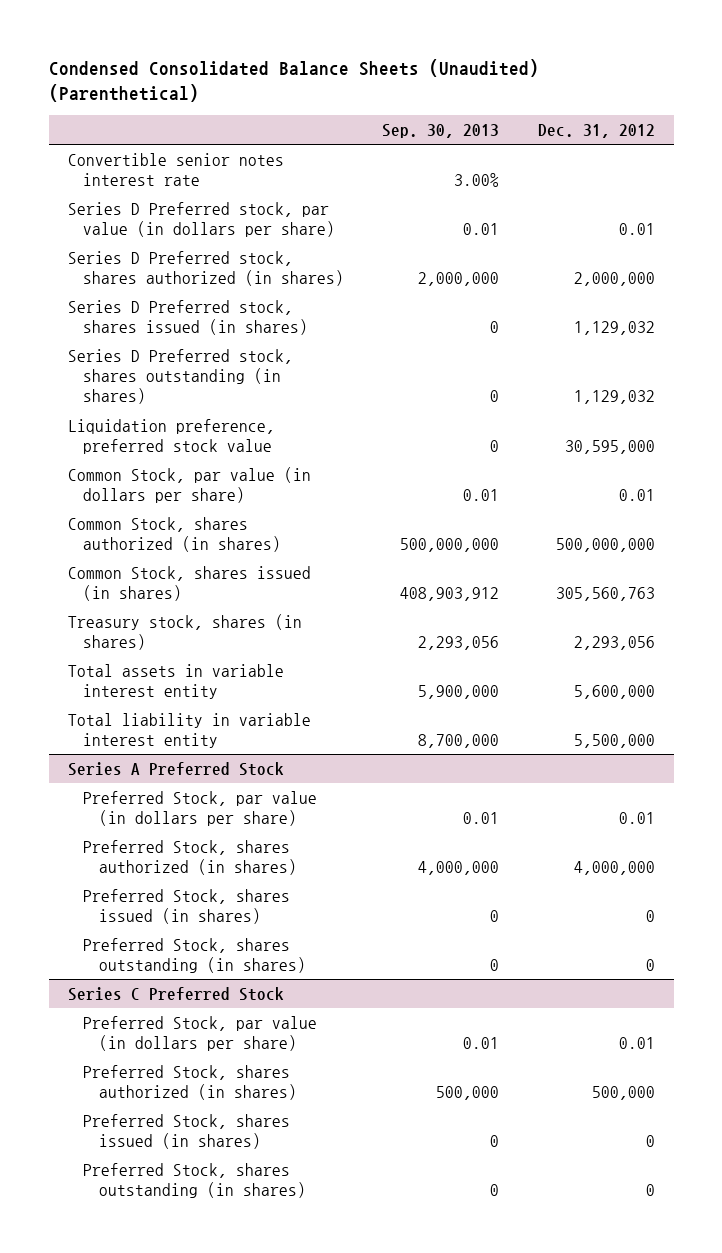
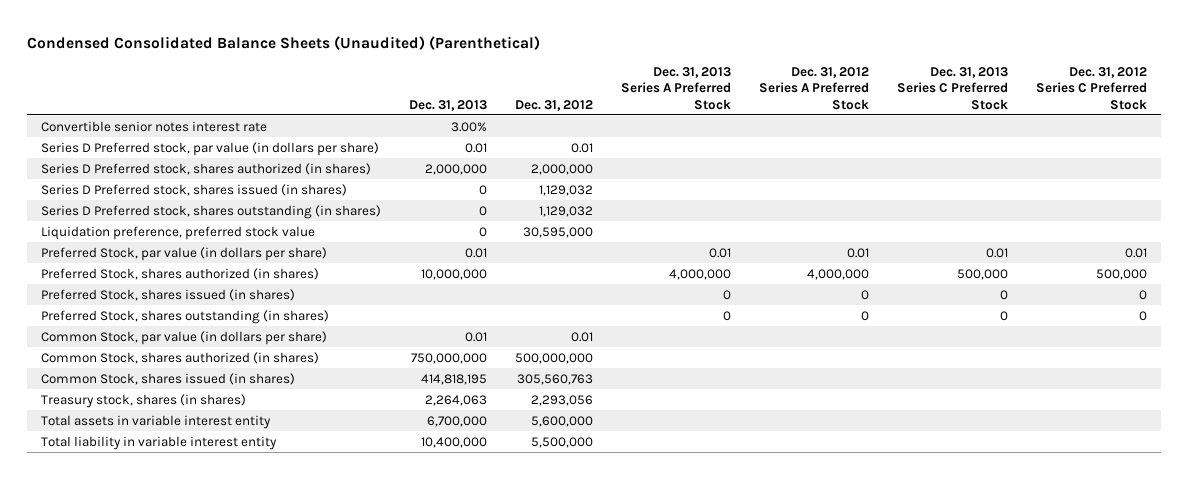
[382,124,500,139] Sep. 30, 2013 -> none
none -> [408,99,487,111] Dec. 31, 2013
none -> [620,67,731,110] Dec. 31, 2013 Series A Preferred Stock
none -> [758,67,869,110] Dec. 31, 2012 Series A Preferred Stock
none -> [896,67,1008,110] Dec. 31, 2013 Series C Preferred Stock
none -> [1035,67,1147,110] Dec. 31, 2012 Series C Preferred Stock
none -> [40,246,327,261] Preferred Stock, par value (in dollars per share)
none -> [40,267,319,280] Preferred Stock, shares authorized (in shares)
none -> [40,288,295,301] Preferred Stock, shares issued (in shares)
none -> [40,309,329,324] Preferred Stock, shares outstanding (in shares)
[67,761,284,776] Series A Preferred Stock -> none
[83,790,318,826] Preferred Stock, par value (in dollars per share) -> none
[83,839,297,875] Preferred Stock, shares authorized (in shares) -> none
[83,888,291,924] Preferred Stock, shares issued (in shares) -> none
[83,937,306,973] Preferred Stock, shares outstanding (in shares) -> none
[67,986,284,1001] Series C Preferred Stock -> none
[83,1015,318,1051] Preferred Stock, par value (in dollars per share) -> none
[83,1064,297,1100] Preferred Stock, shares authorized (in shares) -> none
[83,1113,291,1149] Preferred Stock, shares issued (in shares) -> none
[83,1162,306,1198] Preferred Stock, shares outstanding (in shares) -> none

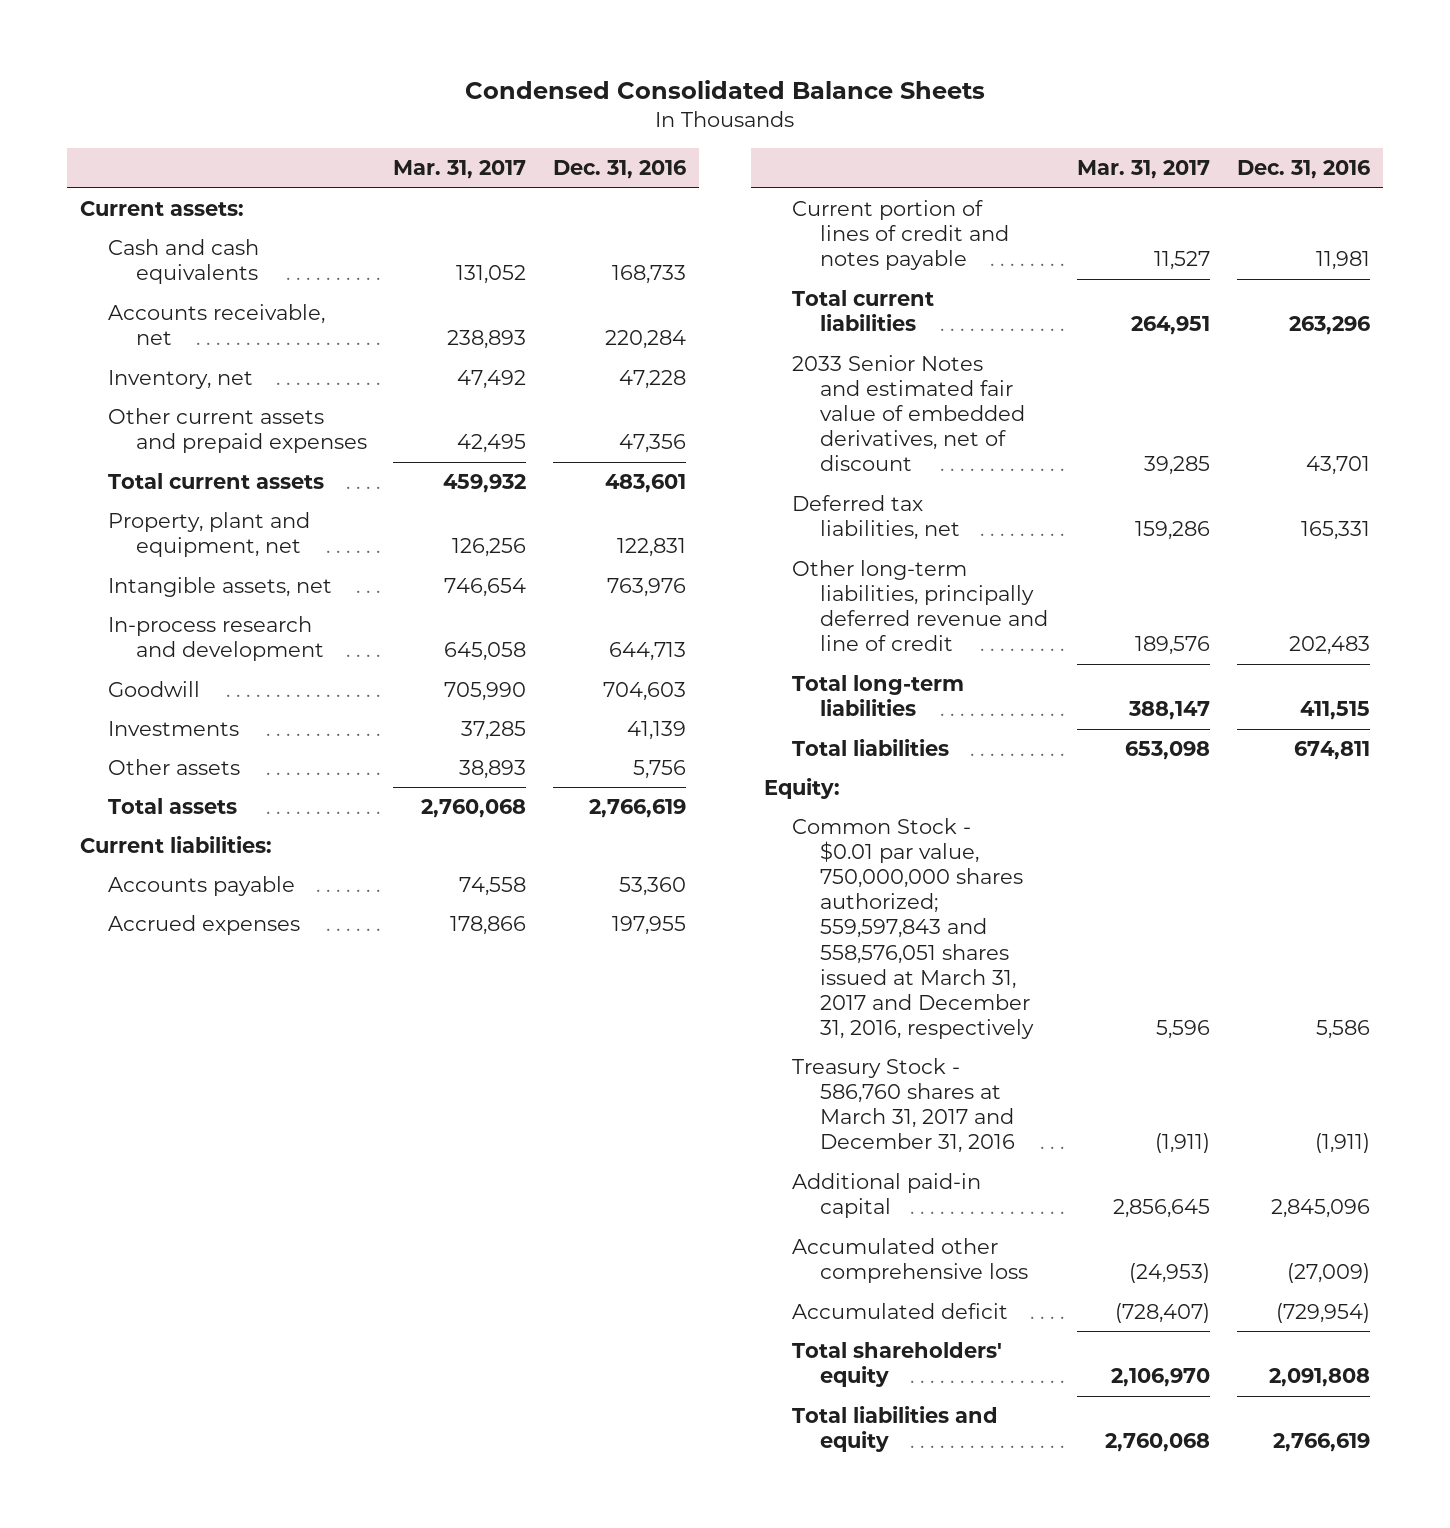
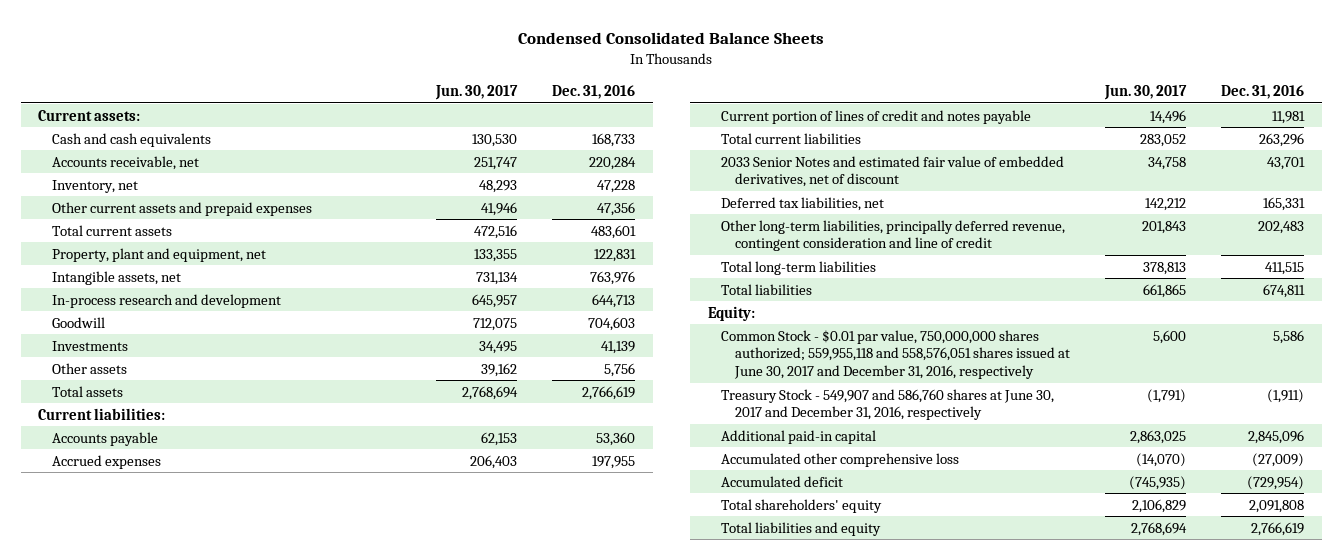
[393,160,527,180] Mar. 31, 2017 -> none
none -> [434,85,518,101] Jun. 30, 2017
[792,560,1048,652] Other long-term liabilities, principally deferred revenue and line of credit -> [721,219,1066,252] Other long-term liabilities, principally deferred revenue, contingent consideration and line of credit
[792,818,1034,1039] Common Stock - $0.01 par value, 750,000,000 shares authorized; 559,597,843 and 558,576,051 shares issued at March 31, 2017 and December 31, 2016, respectively -> [721,329,1070,379] Common Stock - $0.01 par value, 750,000,000 shares authorized; 559,955,118 and 558,576,051 shares issued at June 30, 2017 and December 31, 2016, respectively
[792,1058,1015,1154] Treasury Stock - 586,760 shares at March 31, 2017 and December 31, 2016 -> [721,388,1055,421] Treasury Stock - 549,907 and 586,760 shares at June 30, 2017 and December 31, 2016, respectively

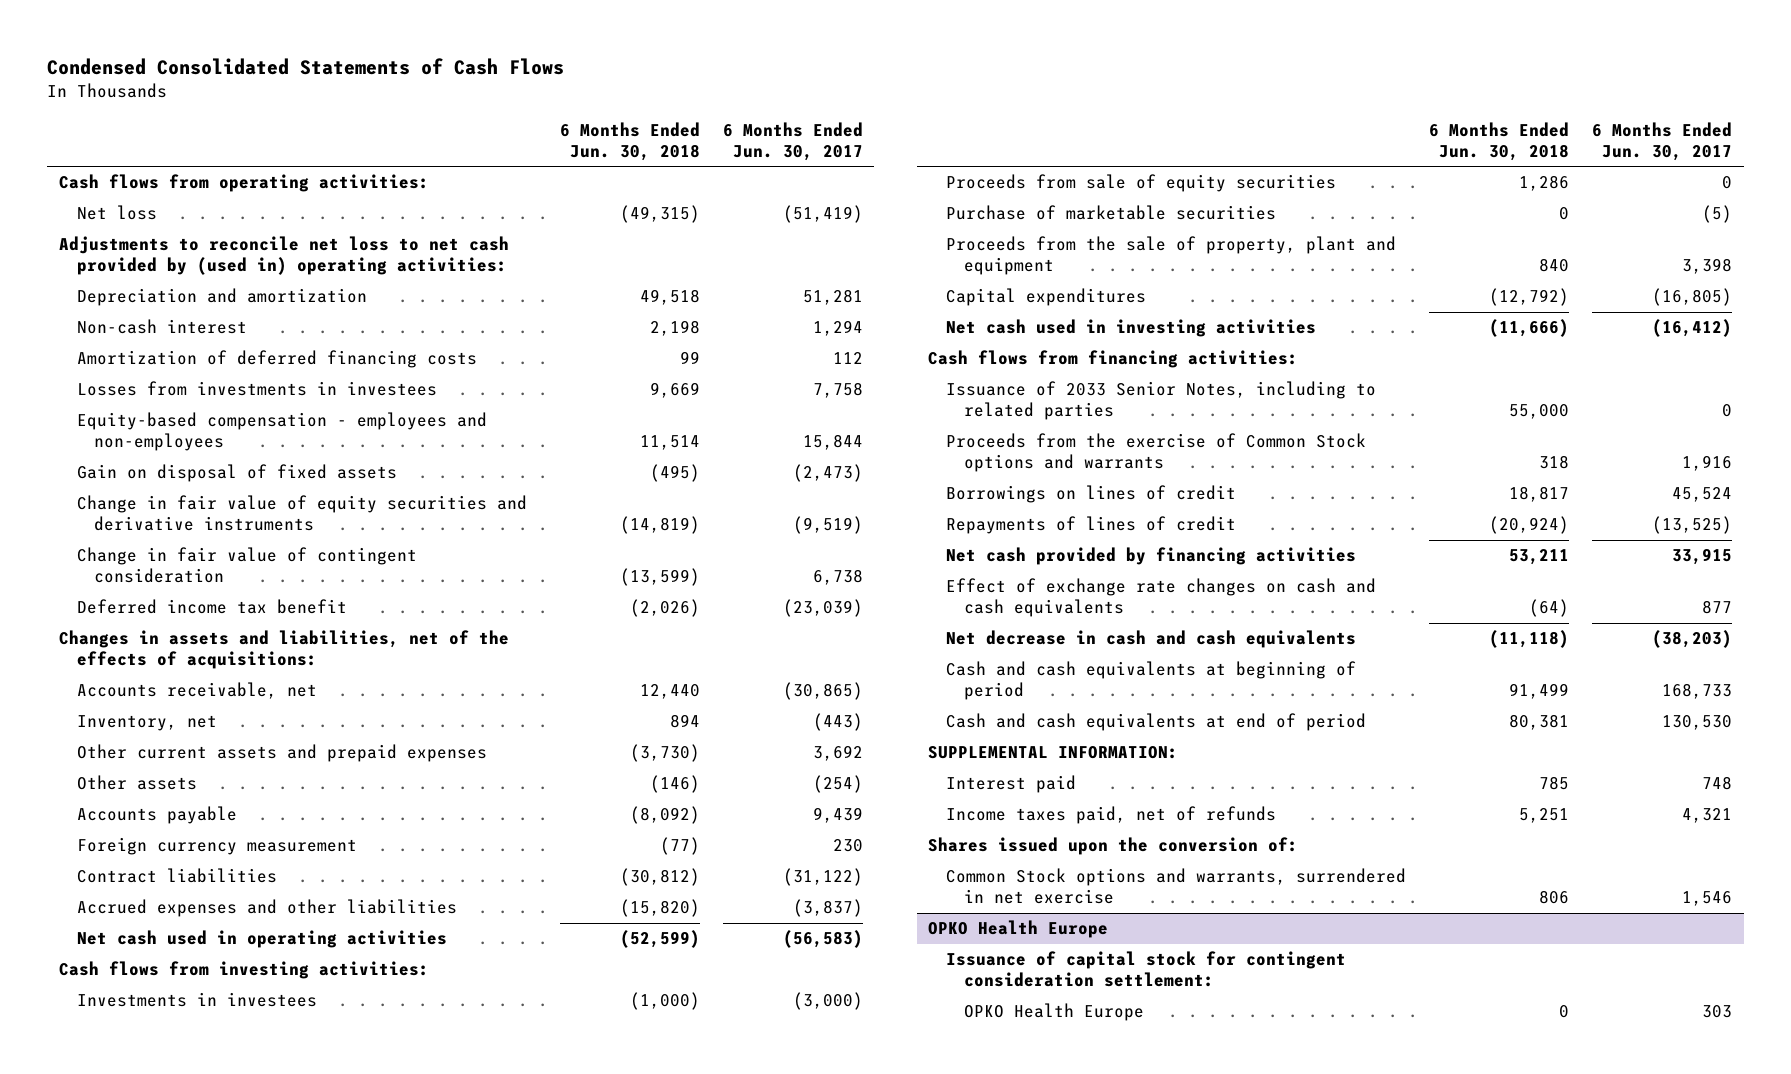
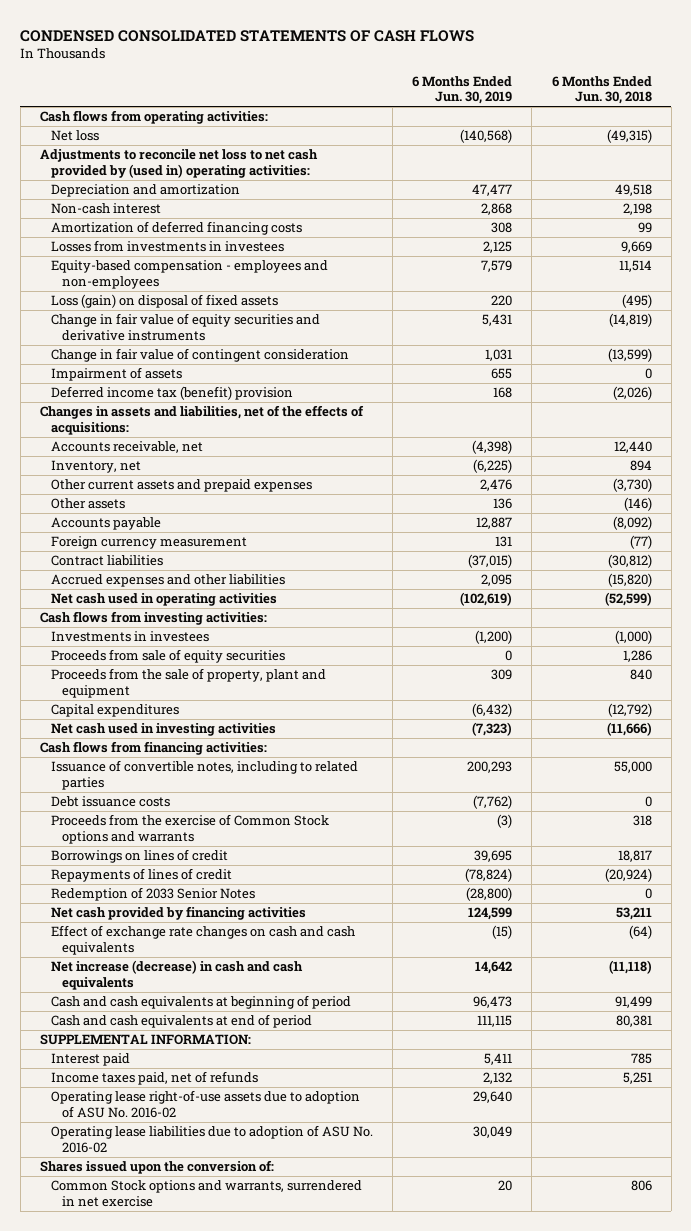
[47,58,565,76] Condensed Consolidated Statements of Cash Flows -> [20,29,475,42] CONDENSED CONSOLIDATED STATEMENTS OF CASH FLOWS
[722,121,863,161] 6 Months Ended Jun. 30, 2017 -> none
none -> [412,75,513,105] 6 Months Ended Jun. 30, 2019
[76,464,397,483] Gain on disposal of fixed assets -> [50,294,278,309] Loss (gain) on disposal of fixed assets
none -> [50,367,182,382] Impairment of assets
[76,599,347,615] Deferred income tax benefit -> [50,386,293,401] Deferred income tax (benefit) provision
[946,205,1277,221] Purchase of marketable securities -> none
[946,381,1377,421] Issuance of 2033 Senior Notes, including to related parties -> [50,760,358,790] Issuance of convertible notes, including to related parties
none -> [50,796,170,808] Debt issuance costs
none -> [50,887,255,902] Redemption of 2033 Senior Notes
[946,630,1357,649] Net decrease in cash and cash equivalents -> [50,960,303,990] Net increase (decrease) in cash and cash equivalents
none -> [50,1090,360,1118] Operating lease right-of-use assets due to adoption of ASU No. 2016-02
none -> [50,1125,373,1153] Operating lease liabilities due to adoption of ASU No. 2016-02
[928,920,1109,939] OPKO Health Europe -> none
[946,951,1347,988] Issuance of capital stock for contingent consideration settlement: -> none
[963,1003,1144,1022] OPKO Health Europe -> none

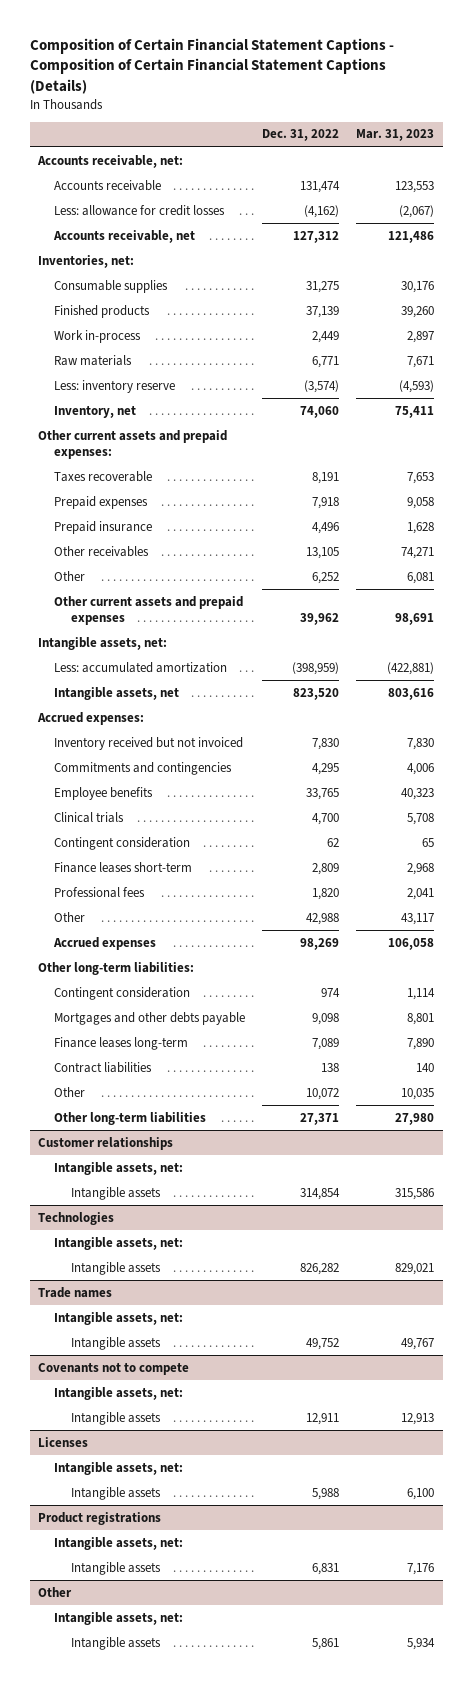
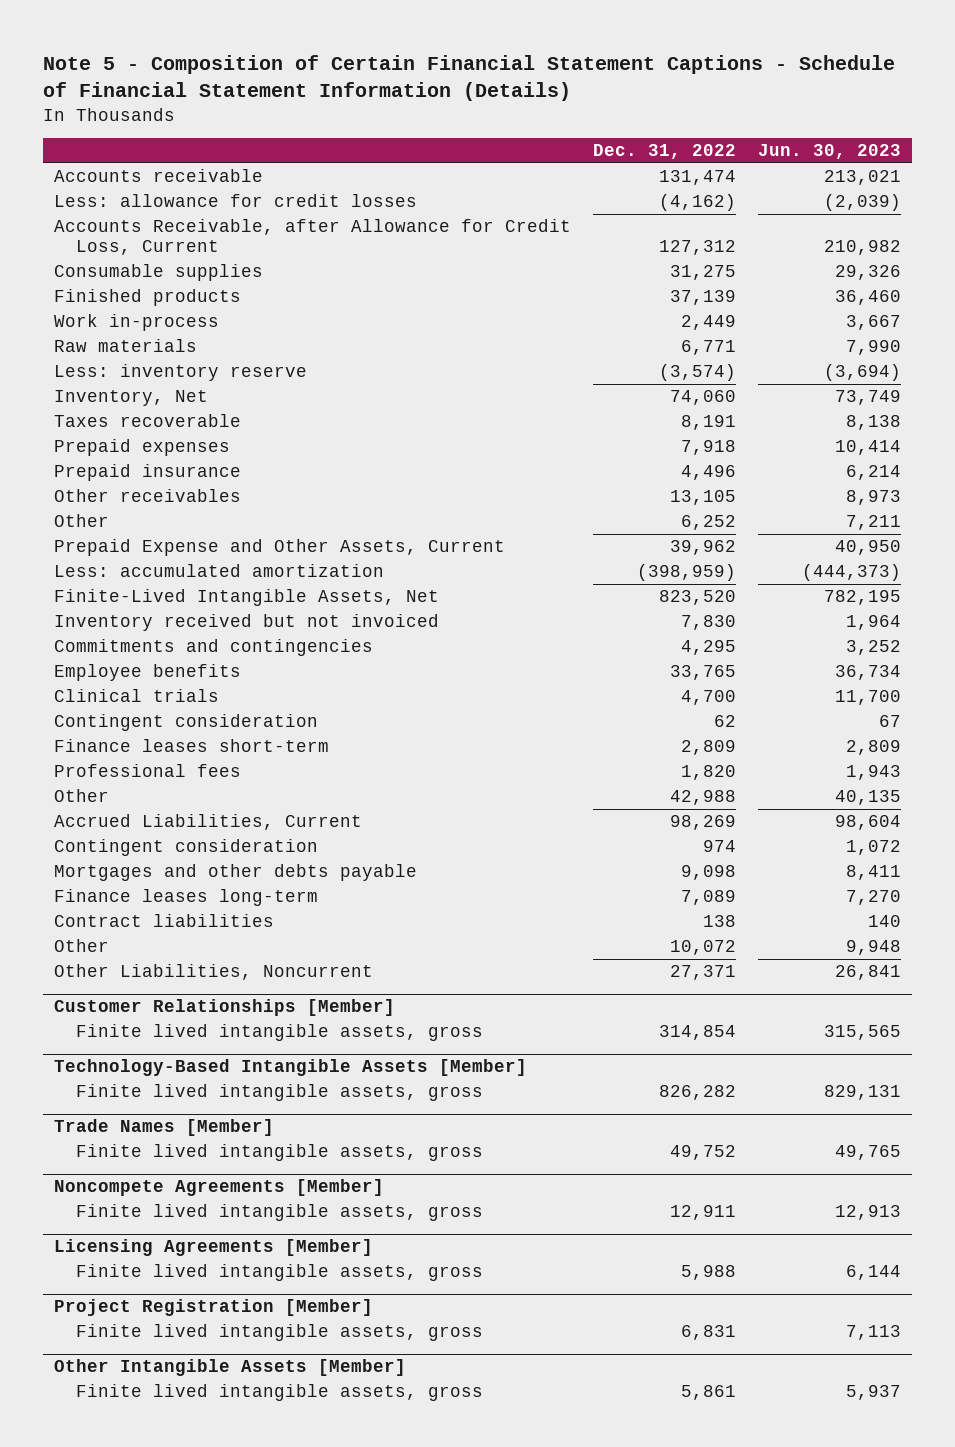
[29,38,394,94] Composition of Certain Financial Statement Captions - Composition of Certain Financial Statement Captions (Details) -> [42,54,895,102] Note 5 - Composition of Certain Financial Statement Captions - Schedule of Financial Statement Information (Details)
[356,129,435,142] Mar. 31, 2023 -> none
none -> [758,144,902,160] Jun. 30, 2023
[37,154,184,168] Accounts receivable, net: -> none
[38,254,135,268] Inventories, net: -> none
[53,229,196,243] Accounts receivable, net -> [53,219,571,256] Accounts Receivable, after Allowance for Credit Loss, Current
[38,429,228,460] Other current assets and prepaid expenses: -> none
[54,405,137,418] Inventory, net -> [53,390,208,407] Inventory, Net
[38,636,168,650] Intangible assets, net: -> none
[54,595,244,626] Other current assets and prepaid expenses -> [53,539,505,557] Prepaid Expense and Other Assets, Current
[37,711,145,725] Accrued expenses: -> none
[54,686,180,700] Intangible assets, net -> [53,589,439,607] Finite-Lived Intangible Assets, Net
[38,961,195,975] Other long-term liabilities: -> none
[53,936,157,950] Accrued expenses -> [53,814,362,831] Accrued Liabilities, Current
[54,1161,184,1175] Intangible assets, net: -> none
[54,1236,184,1250] Intangible assets, net: -> none
[54,1311,184,1325] Intangible assets, net: -> none
[54,1386,184,1400] Intangible assets, net: -> none
[54,1461,184,1475] Intangible assets, net: -> none
[38,1511,162,1525] Product registrations -> none
[54,1536,184,1550] Intangible assets, net: -> none
[54,1611,184,1625] Intangible assets, net: -> none
[54,1111,207,1125] Other long-term liabilities -> [53,964,373,981] Other Liabilities, Noncurrent
[38,1136,174,1150] Customer relationships -> [53,999,395,1017] Customer Relationships [Member]
[70,1186,161,1200] Intangible assets -> [76,1024,484,1042] Finite lived intangible assets, gross
[38,1211,115,1225] Technologies -> [53,1059,527,1077] Technology-Based Intangible Assets [Member]
[70,1261,161,1275] Intangible assets -> [76,1084,484,1102] Finite lived intangible assets, gross
[38,1286,113,1298] Trade names -> [53,1119,274,1137] Trade Names [Member]
[70,1336,161,1350] Intangible assets -> [76,1144,484,1162] Finite lived intangible assets, gross
[38,1362,190,1375] Covenants not to compete -> [53,1179,384,1197] Noncompete Agreements [Member]
[70,1411,161,1425] Intangible assets -> [76,1204,484,1222] Finite lived intangible assets, gross
[38,1436,89,1447] Licenses -> [53,1239,373,1257] Licensing Agreements [Member]
[70,1486,161,1500] Intangible assets -> [76,1264,484,1282] Finite lived intangible assets, gross
none -> [53,1299,373,1317] Project Registration [Member]
[70,1561,161,1575] Intangible assets -> [76,1324,484,1342] Finite lived intangible assets, gross
[38,1586,73,1597] Other -> [53,1359,406,1377] Other Intangible Assets [Member]
[70,1636,161,1650] Intangible assets -> [76,1384,484,1402] Finite lived intangible assets, gross

